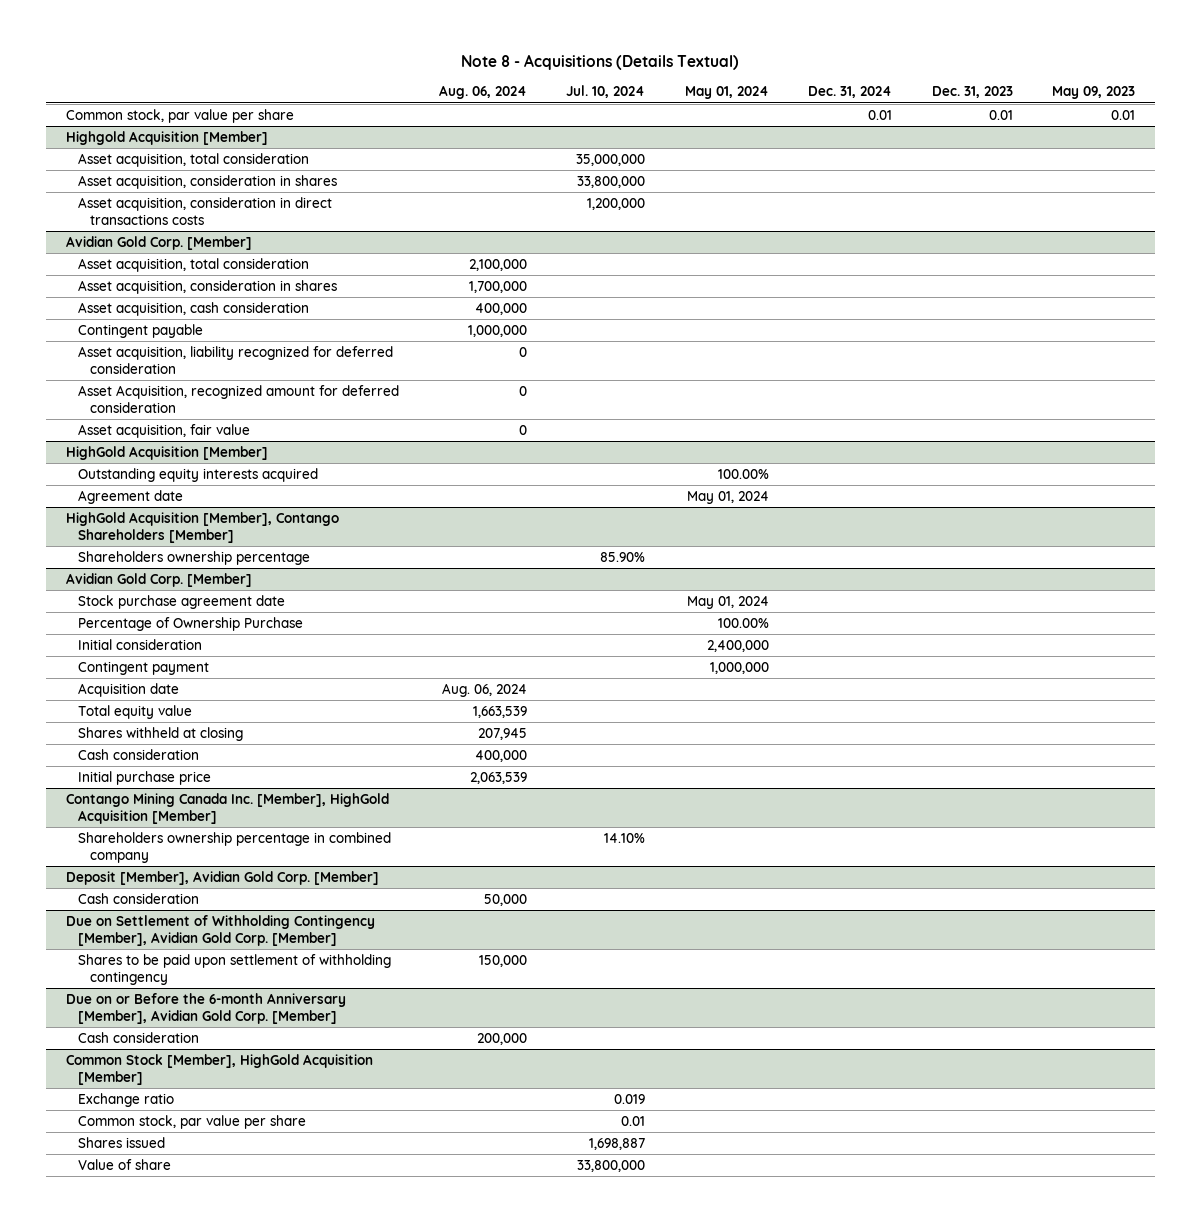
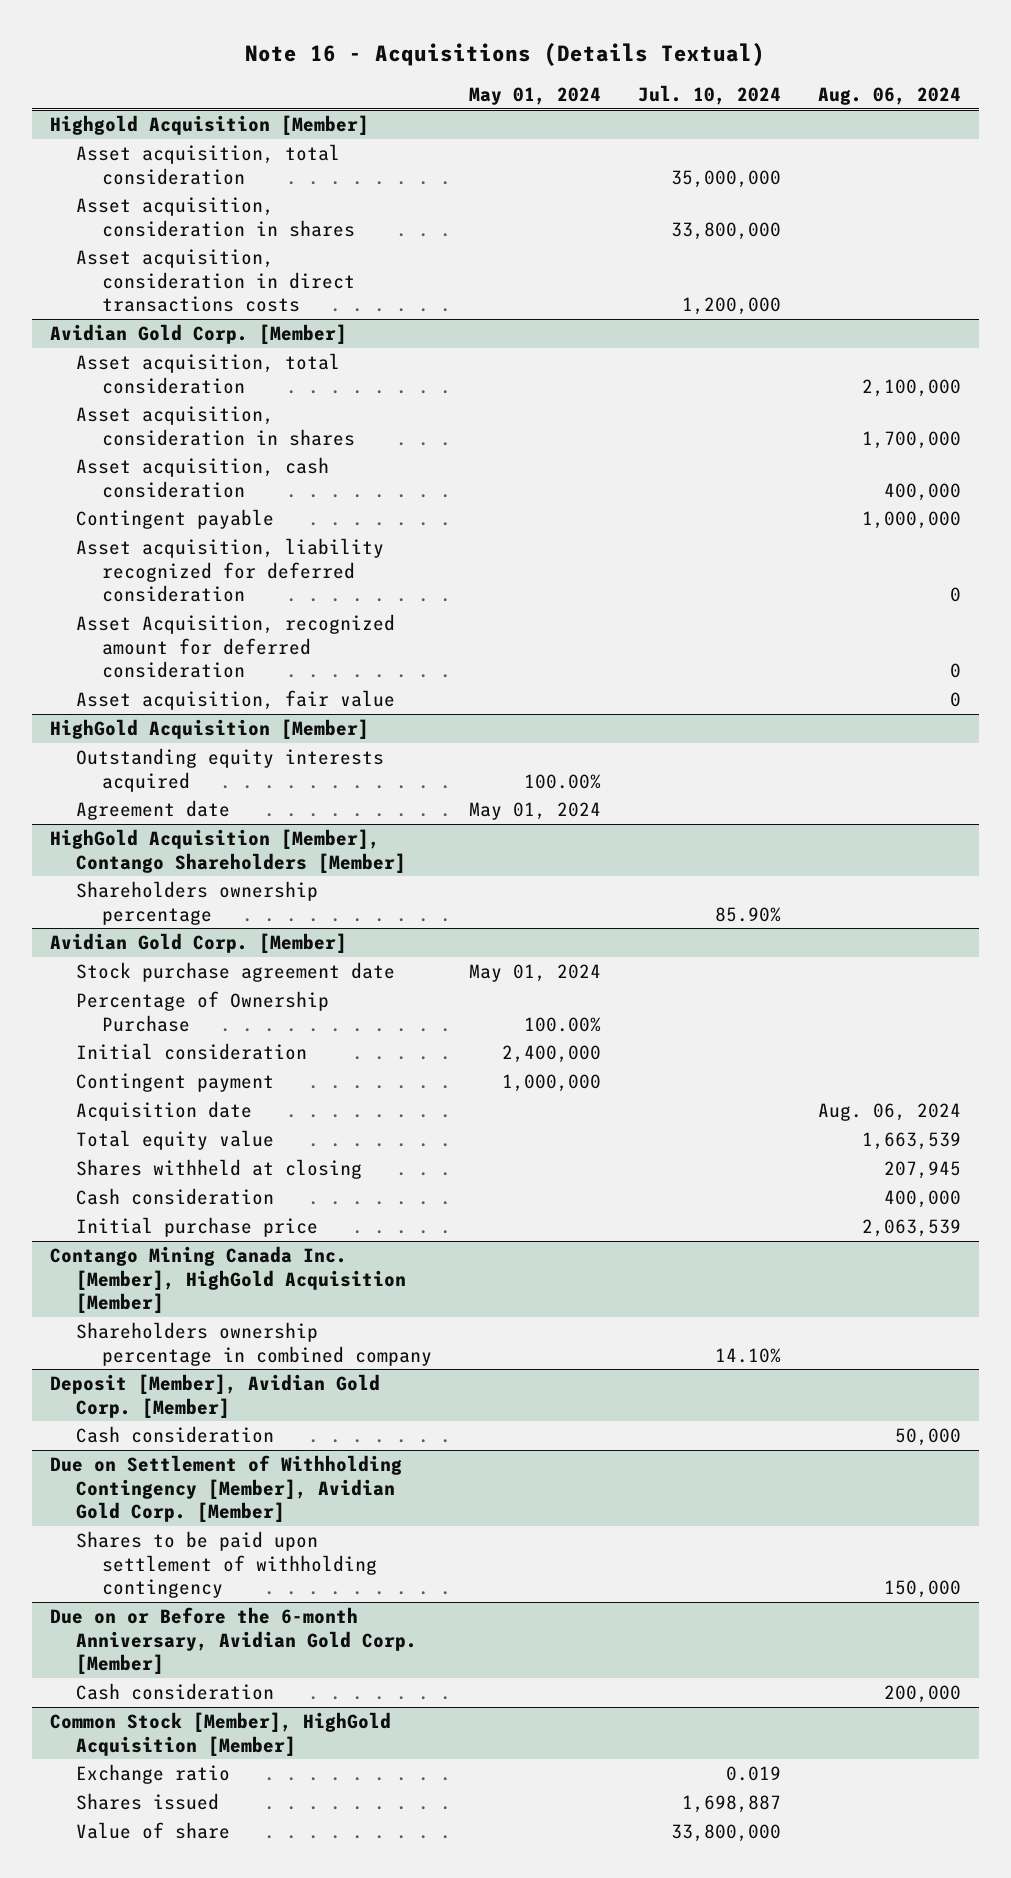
[461,54,740,71] Note 8 - Acquisitions (Details Textual) -> [245,43,766,67] Note 16 - Acquisitions (Details Textual)
[808,86,893,99] Dec. 31, 2024 -> none
[931,86,1013,99] Dec. 31, 2023 -> none
[1052,86,1136,100] May 09, 2023 -> none
[65,108,294,123] Common stock, par value per share -> none
[65,992,346,1024] Due on or Before the 6-month Anniversary [Member], Avidian Gold Corp. [Member] -> [50,1606,418,1675] Due on or Before the 6-month Anniversary, Avidian Gold Corp. [Member]
[78,1114,307,1129] Common stock, par value per share -> none

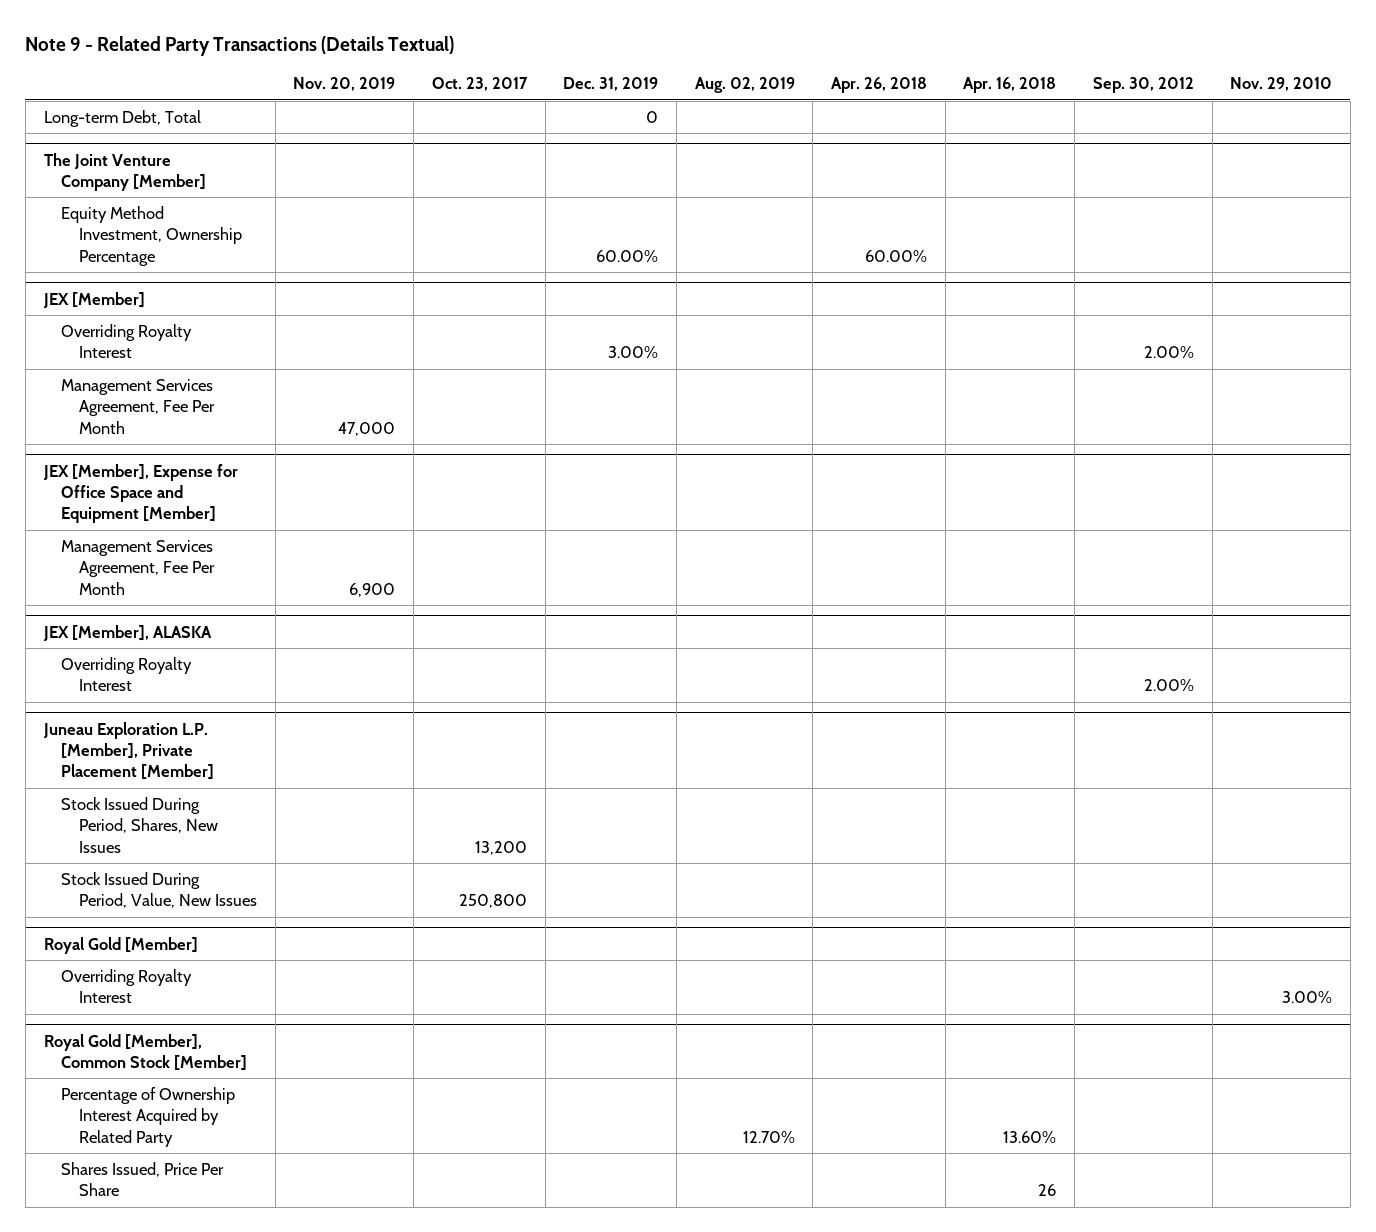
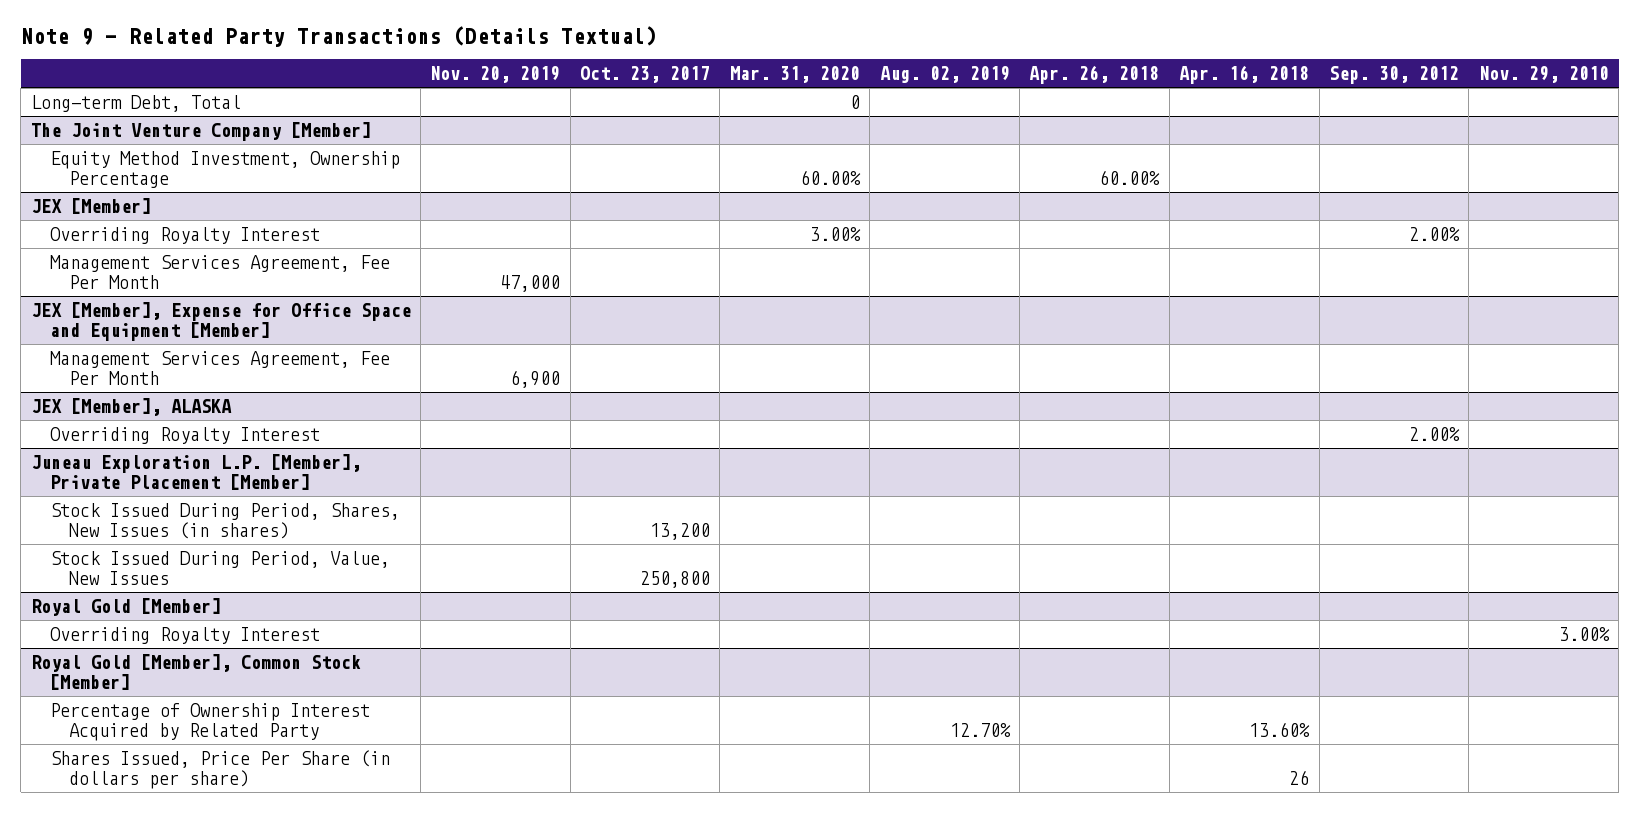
[563,77,659,92] Dec. 31, 2019 -> none
none -> [729,66,860,84] Mar. 31, 2020
[61,796,219,853] Stock Issued During Period, Shares, New Issues -> [49,502,400,539] Stock Issued During Period, Shares, New Issues (in shares)
[61,1161,225,1197] Shares Issued, Price Per Share -> [49,749,390,789] Shares Issued, Price Per Share (in dollars per share)

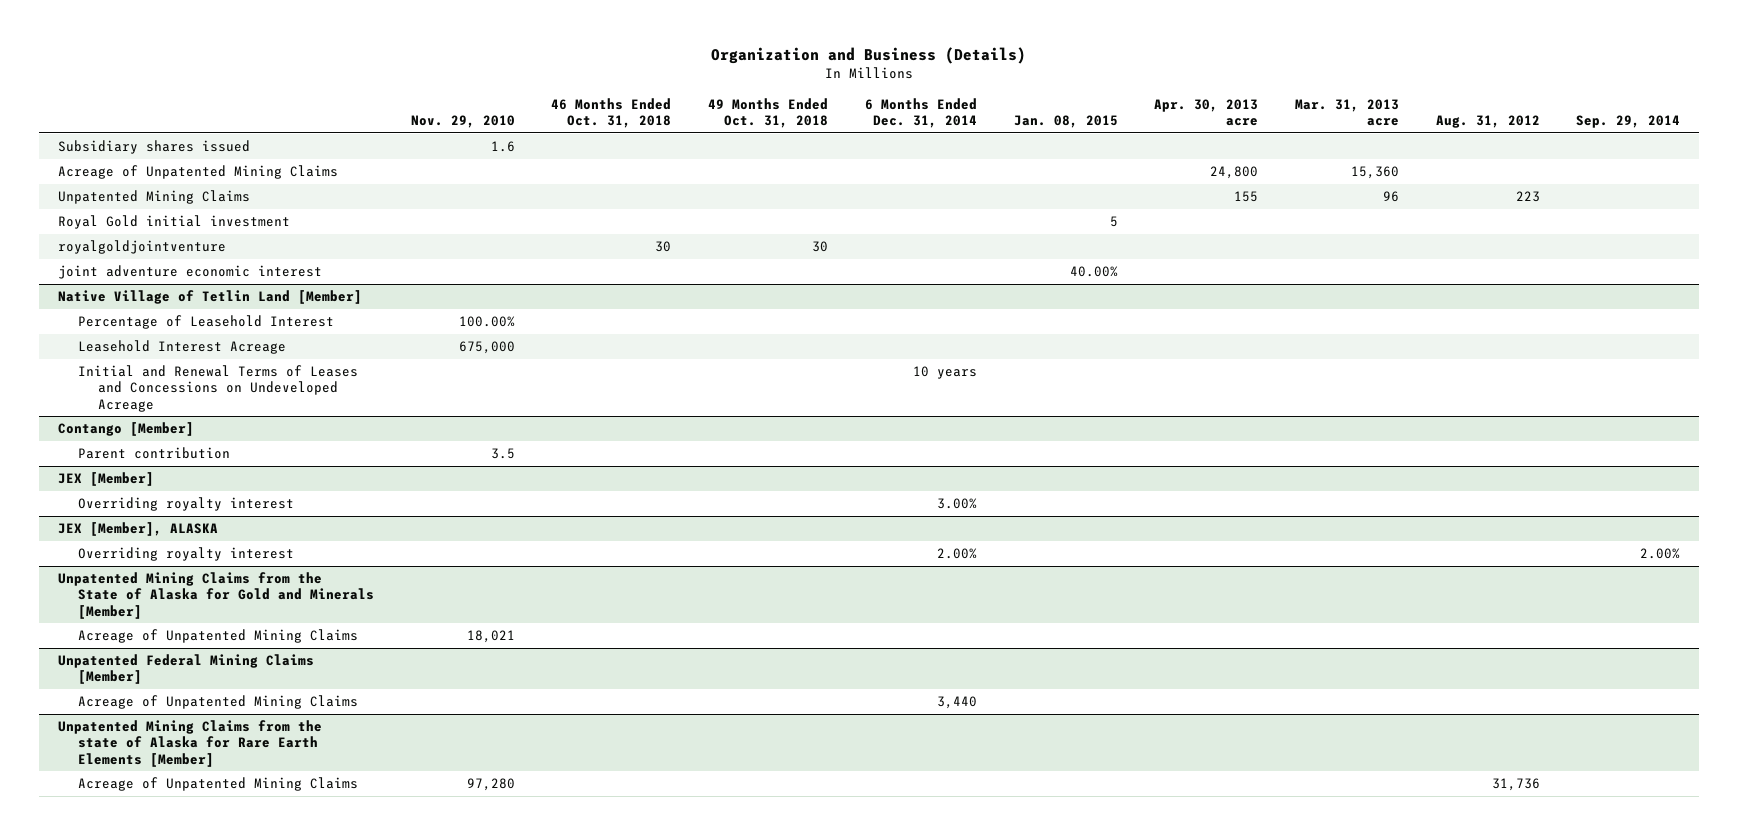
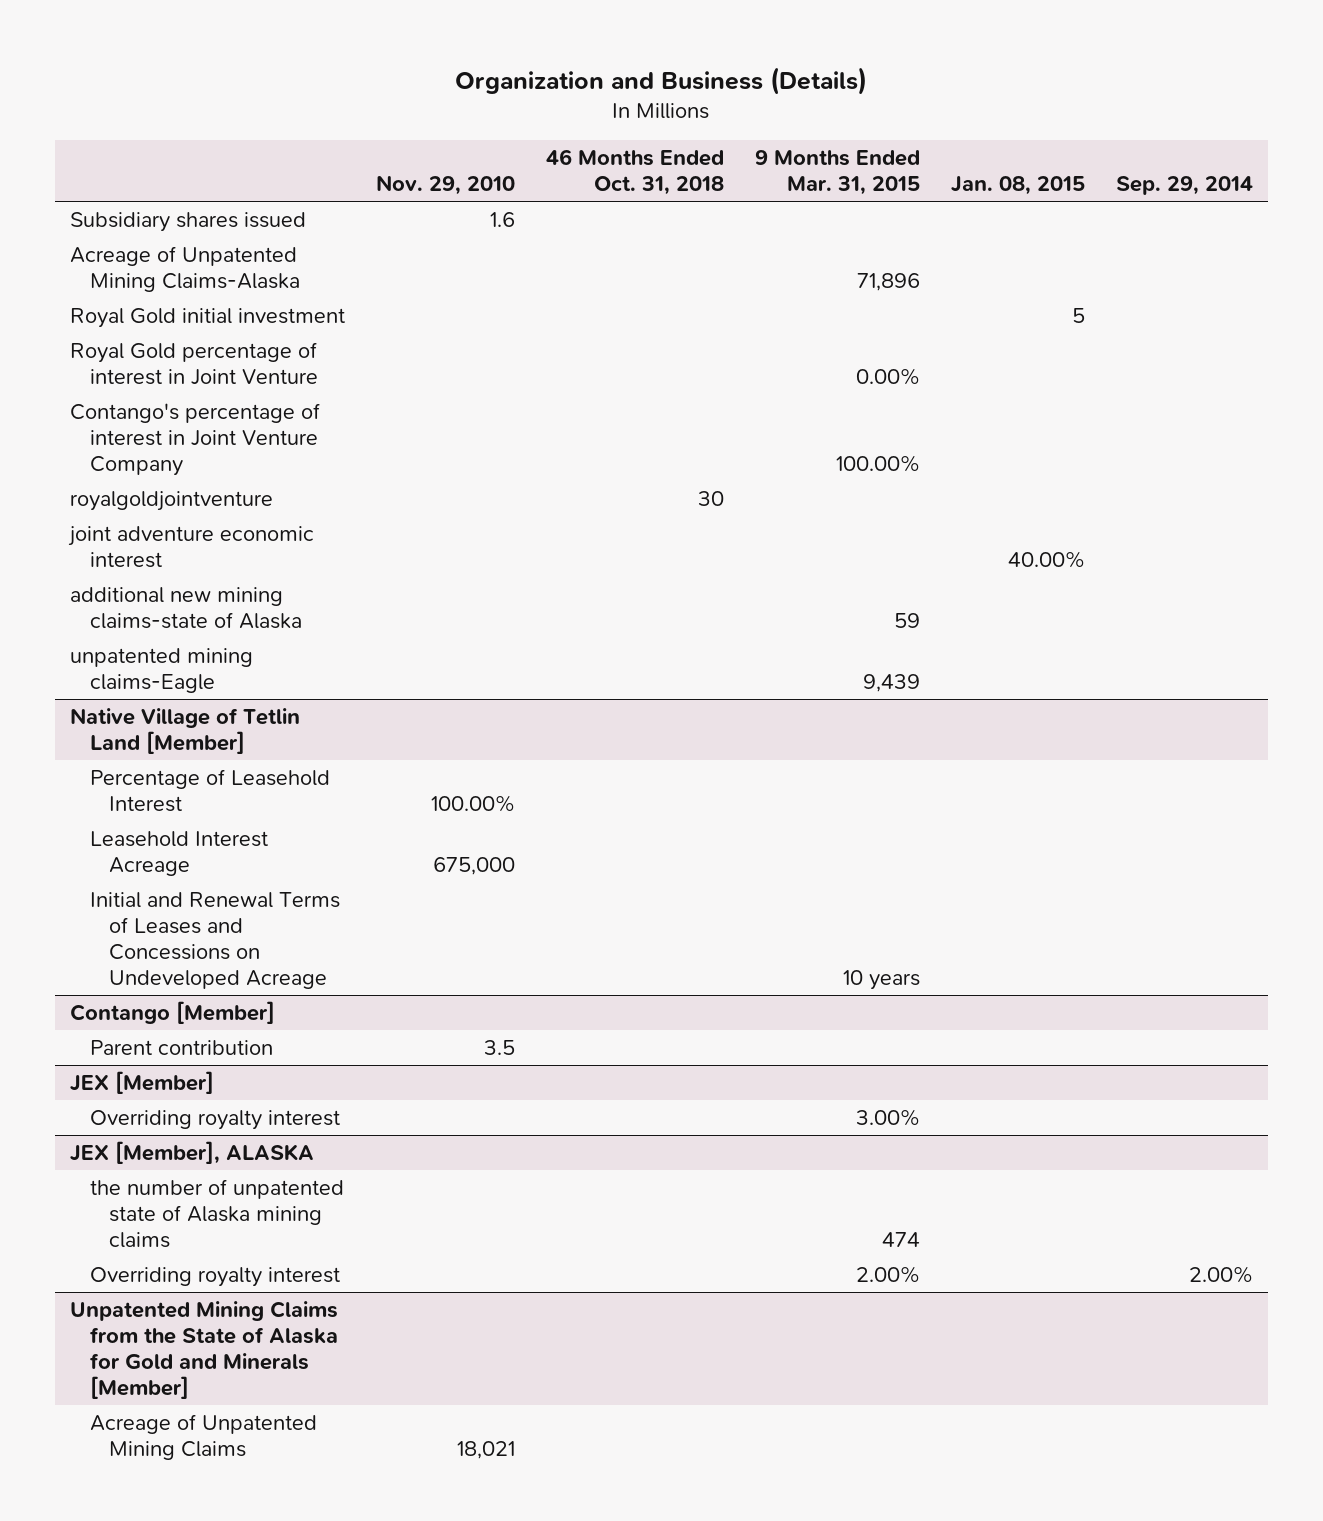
[708,97,829,129] 49 Months Ended Oct. 31, 2018 -> none
[864,97,977,129] 6 Months Ended Dec. 31, 2014 -> none
[1154,98,1259,127] Apr. 30, 2013 acre -> none
[1294,98,1399,127] Mar. 31, 2013 acre -> none
[1435,115,1540,129] Aug. 31, 2012 -> none
none -> [754,150,920,196] 9 Months Ended Mar. 31, 2015
[57,190,250,205] Unpatented Mining Claims -> none
[57,165,338,180] Acreage of Unpatented Mining Claims -> [70,245,300,292] Acreage of Unpatented Mining Claims-Alaska
none -> [70,341,318,385] Royal Gold percentage of interest in Joint Venture
none -> [70,402,321,476] Contango's percentage of interest in Joint Venture Company
none -> [70,586,302,629] additional new mining claims-state of Alaska
none -> [70,647,254,693] unpatented mining claims-Eagle
none -> [89,1178,344,1248] the number of unpatented state of Alaska mining claims
[57,654,314,685] Unpatented Federal Mining Claims [Member] -> none
[78,695,359,710] Acreage of Unpatented Mining Claims -> none
[57,720,322,767] Unpatented Mining Claims from the state of Alaska for Rare Earth Elements [Member] -> none
[78,777,359,792] Acreage of Unpatented Mining Claims -> none

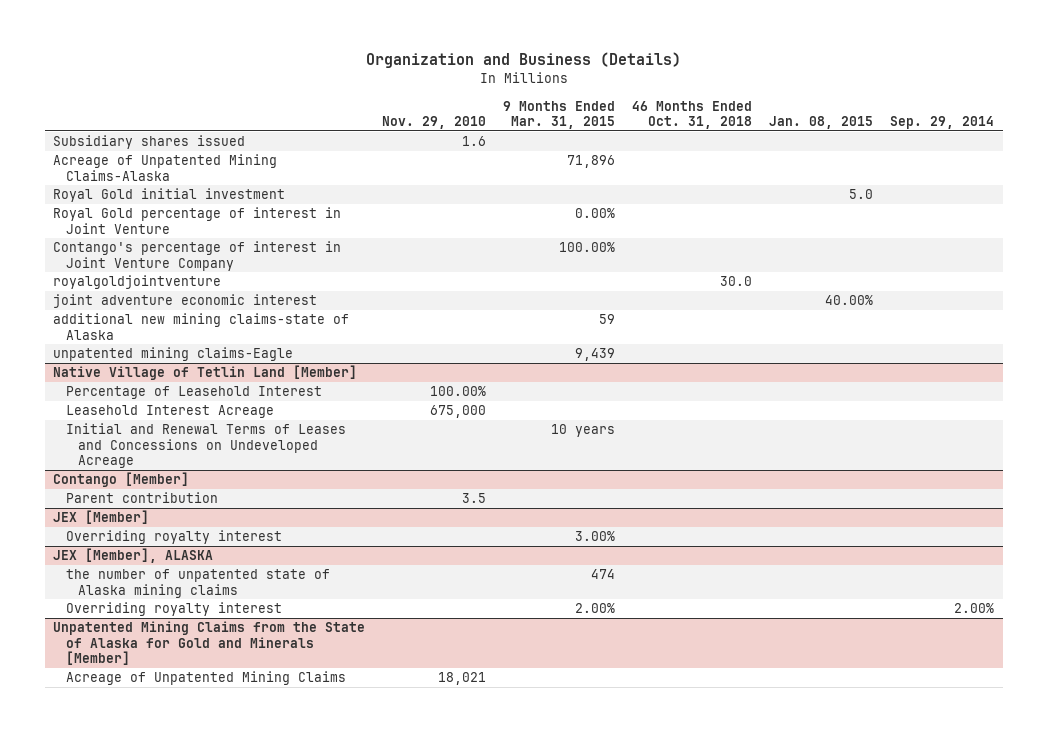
[1071,307,1085,323] 5 -> [849,189,874,200] 5.0
[697,490,724,506] 30 -> [720,276,753,287] 30.0

